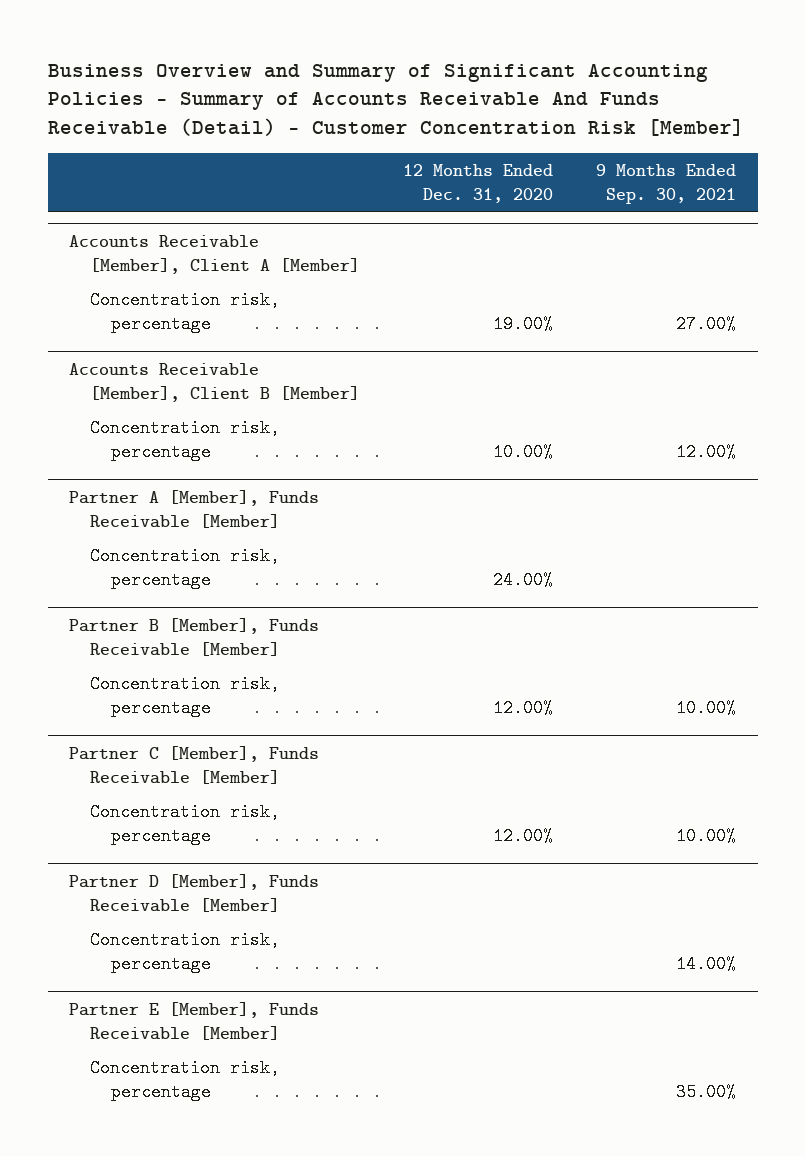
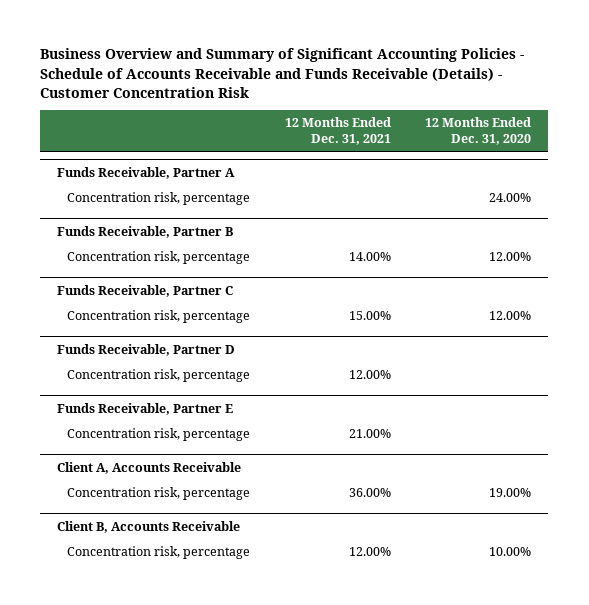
[47,63,744,137] Business Overview and Summary of Significant Accounting Policies - Summary of Accounts Receivable And Funds Receivable (Detail) - Customer Concentration Risk [Member] -> [40,48,525,98] Business Overview and Summary of Significant Accounting Policies - Schedule of Accounts Receivable and Funds Receivable (Details) - Customer Concentration Risk
[596,163,737,204] 9 Months Ended Sep. 30, 2021 -> none
none -> [284,117,391,146] 12 Months Ended Dec. 31, 2021
[69,234,361,274] Accounts Receivable [Member], Client A [Member] -> none
[90,290,281,333] Concentration risk, percentage -> none
[69,362,361,402] Accounts Receivable [Member], Client B [Member] -> none
[90,418,281,461] Concentration risk, percentage -> none
[69,489,320,528] Partner A [Member], Funds Receivable [Member] -> [57,167,236,180] Funds Receivable, Partner A
[69,617,320,656] Partner B [Member], Funds Receivable [Member] -> [57,226,234,239] Funds Receivable, Partner B
[69,745,320,784] Partner C [Member], Funds Receivable [Member] -> [57,285,234,298] Funds Receivable, Partner C
[69,873,320,912] Partner D [Member], Funds Receivable [Member] -> [57,344,236,357] Funds Receivable, Partner D
[69,1001,320,1040] Partner E [Member], Funds Receivable [Member] -> [57,403,234,416] Funds Receivable, Partner E
none -> [57,462,242,475] Client A, Accounts Receivable
none -> [67,487,251,501] Concentration risk, percentage
none -> [57,521,241,534] Client B, Accounts Receivable
none -> [67,546,251,560] Concentration risk, percentage

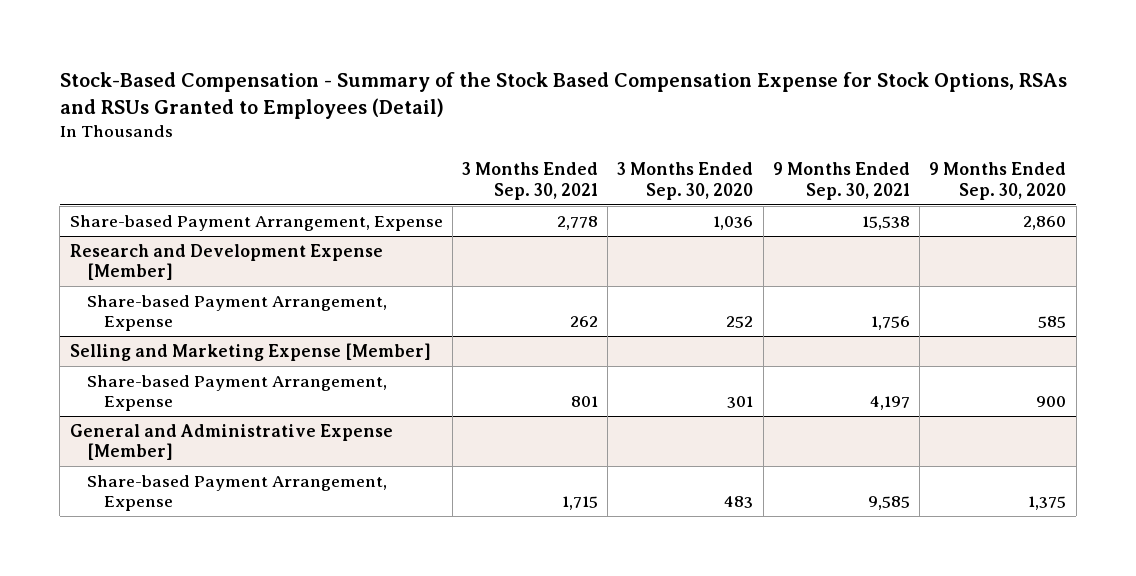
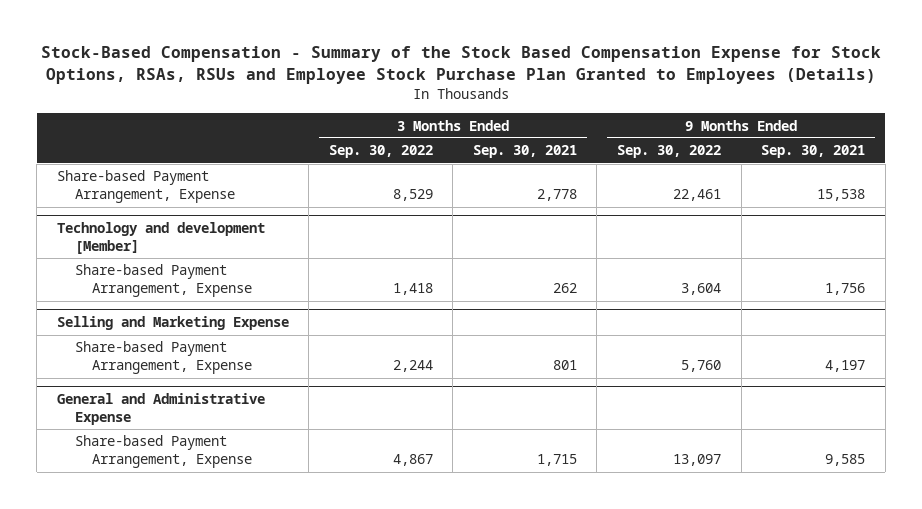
[59,71,1067,119] Stock-Based Compensation - Summary of the Stock Based Compensation Expense for Stock Options, RSAs and RSUs Granted to Employees (Detail) -> [40,46,881,85] Stock-Based Compensation - Summary of the Stock Based Compensation Expense for Stock Options, RSAs, RSUs and Employee Stock Purchase Plan Granted to Employees (Details)
[617,162,754,200] 3 Months Ended Sep. 30, 2020 -> none
[929,162,1067,200] 9 Months Ended Sep. 30, 2020 -> none
none -> [328,145,433,159] Sep. 30, 2022
none -> [617,145,722,159] Sep. 30, 2022
[69,243,383,281] Research and Development Expense [Member] -> [56,222,265,255] Technology and development [Member]
[69,342,431,361] Selling and Marketing Expense [Member] -> [56,316,289,331] Selling and Marketing Expense
[69,423,393,461] General and Administrative Expense [Member] -> [56,393,265,426] General and Administrative Expense

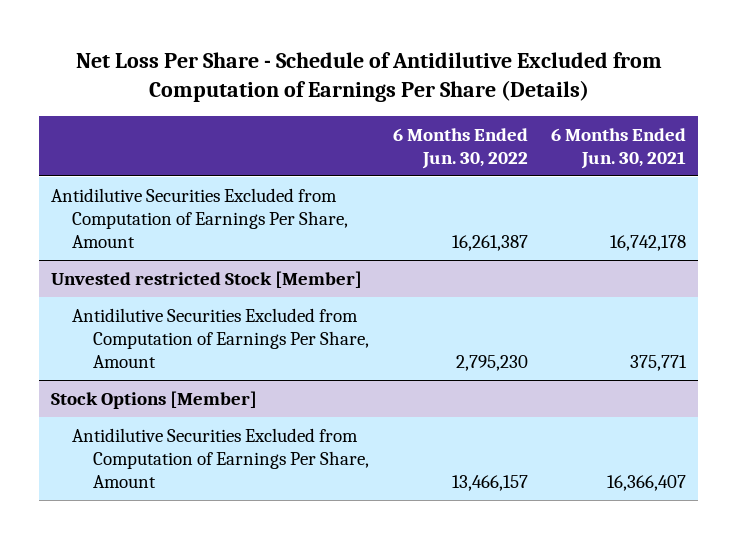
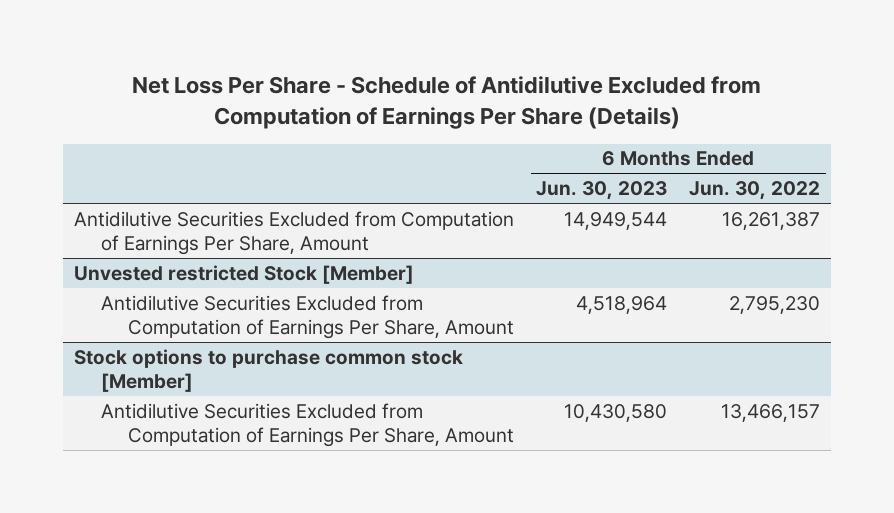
[551,127,687,169] 6 Months Ended Jun. 30, 2021 -> none
none -> [536,181,668,201] Jun. 30, 2023
[50,390,257,409] Stock Options [Member] -> [73,348,463,393] Stock options to purchase common stock [Member]

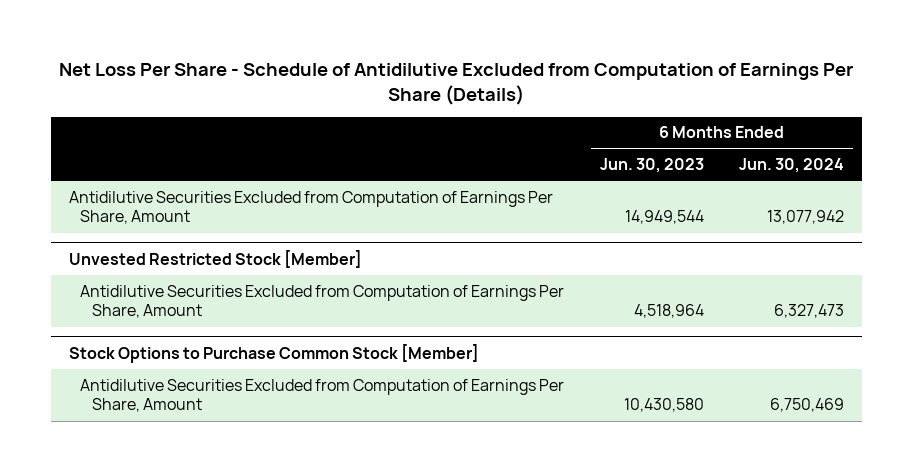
[689,181,821,201] Jun. 30, 2022 -> none
none -> [739,158,845,174] Jun. 30, 2024
[73,264,414,284] Unvested restricted Stock [Member] -> [68,249,362,268] Unvested Restricted Stock [Member]
[73,348,463,393] Stock options to purchase common stock [Member] -> [68,343,479,363] Stock Options to Purchase Common Stock [Member]

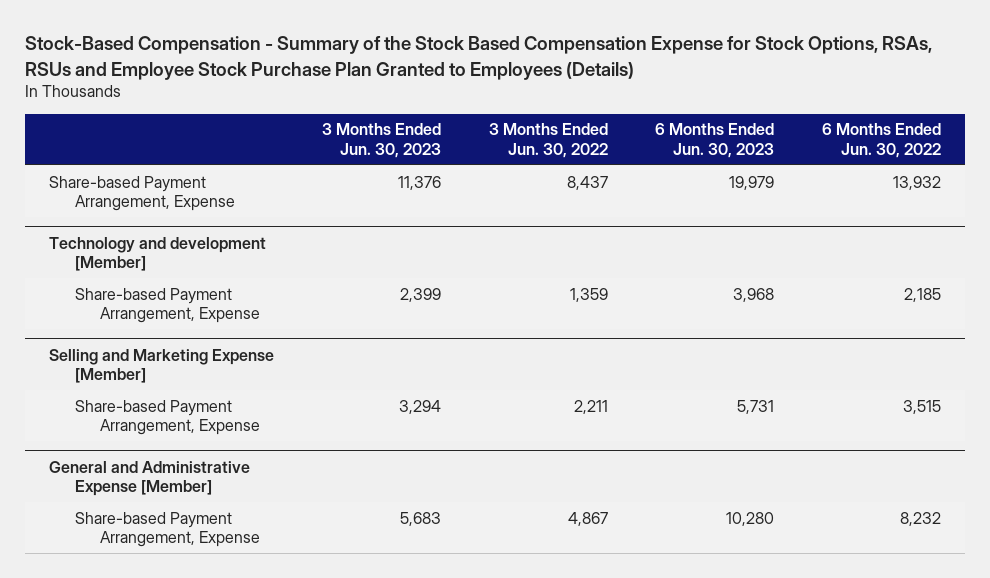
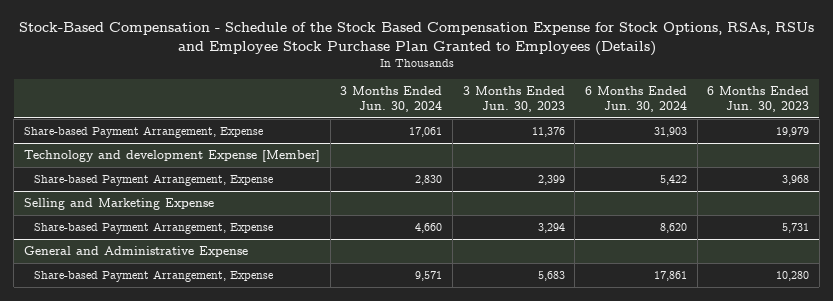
[25,36,933,80] Stock-Based Compensation - Summary of the Stock Based Compensation Expense for Stock Options, RSAs, RSUs and Employee Stock Purchase Plan Granted to Employees (Details) -> [18,22,814,57] Stock-Based Compensation - Schedule of the Stock Based Compensation Expense for Stock Options, RSAs, RSUs and Employee Stock Purchase Plan Granted to Employees (Details)
[488,123,608,158] 3 Months Ended Jun. 30, 2022 -> none
[822,123,942,158] 6 Months Ended Jun. 30, 2022 -> none
none -> [340,86,443,112] 3 Months Ended Jun. 30, 2024
none -> [584,86,687,112] 6 Months Ended Jun. 30, 2024
[49,236,267,271] Technology and development [Member] -> [24,150,321,163] Technology and development Expense [Member]
[49,348,275,383] Selling and Marketing Expense [Member] -> [24,198,215,211] Selling and Marketing Expense
[49,460,251,496] General and Administrative Expense [Member] -> [24,246,249,258] General and Administrative Expense

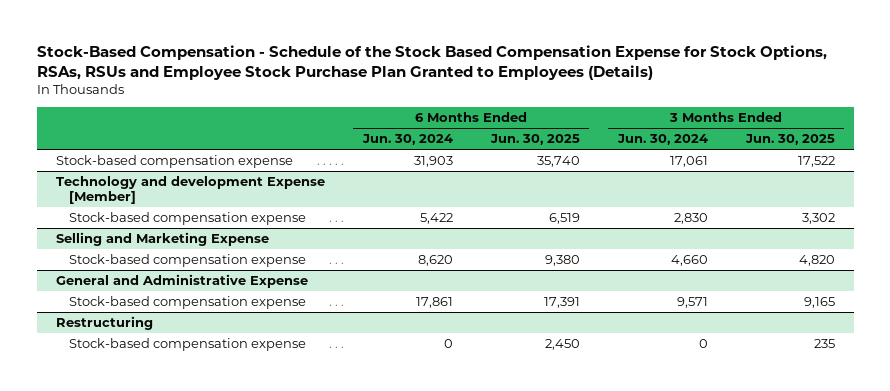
[462,86,565,112] 3 Months Ended Jun. 30, 2023 -> none
[707,86,810,112] 6 Months Ended Jun. 30, 2023 -> none
none -> [489,134,580,146] Jun. 30, 2025
none -> [744,134,835,146] Jun. 30, 2025
[24,126,264,139] Share-based Payment Arrangement, Expense -> [55,155,293,169] Stock-based compensation expense
[33,174,273,187] Share-based Payment Arrangement, Expense -> [69,212,307,226] Stock-based compensation expense
[33,222,273,235] Share-based Payment Arrangement, Expense -> [69,254,307,268] Stock-based compensation expense
[33,270,273,283] Share-based Payment Arrangement, Expense -> [69,296,307,310] Stock-based compensation expense
none -> [55,316,153,331] Restructuring
none -> [69,338,307,352] Stock-based compensation expense

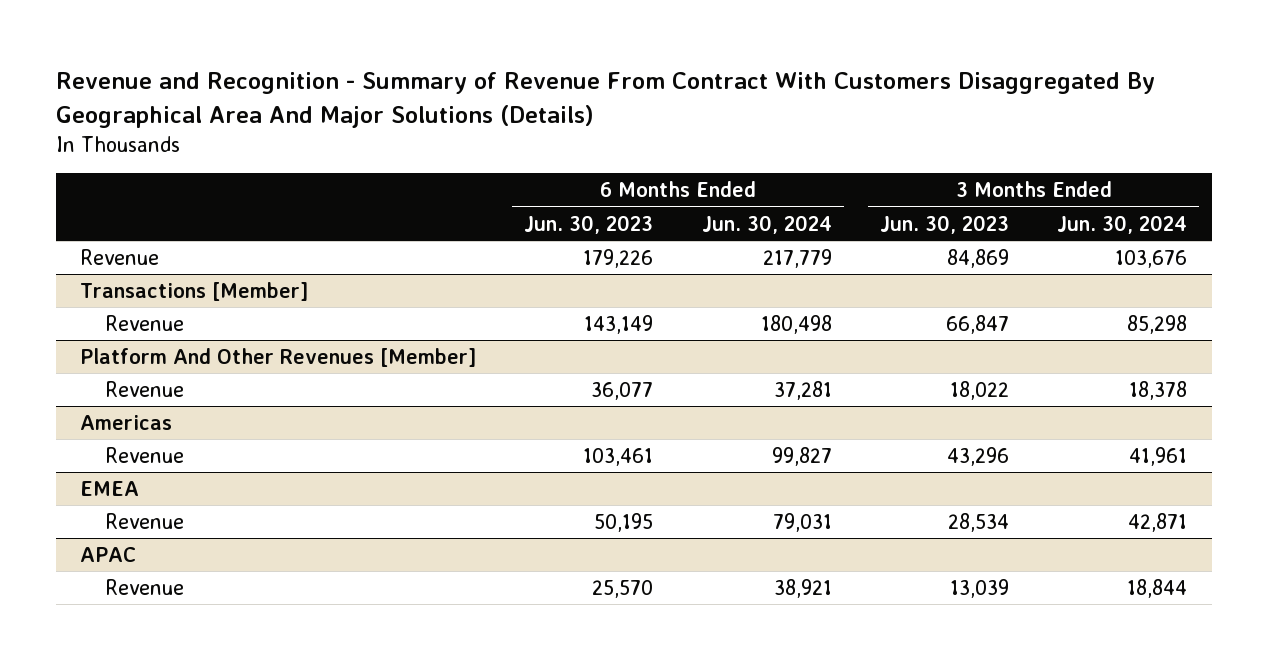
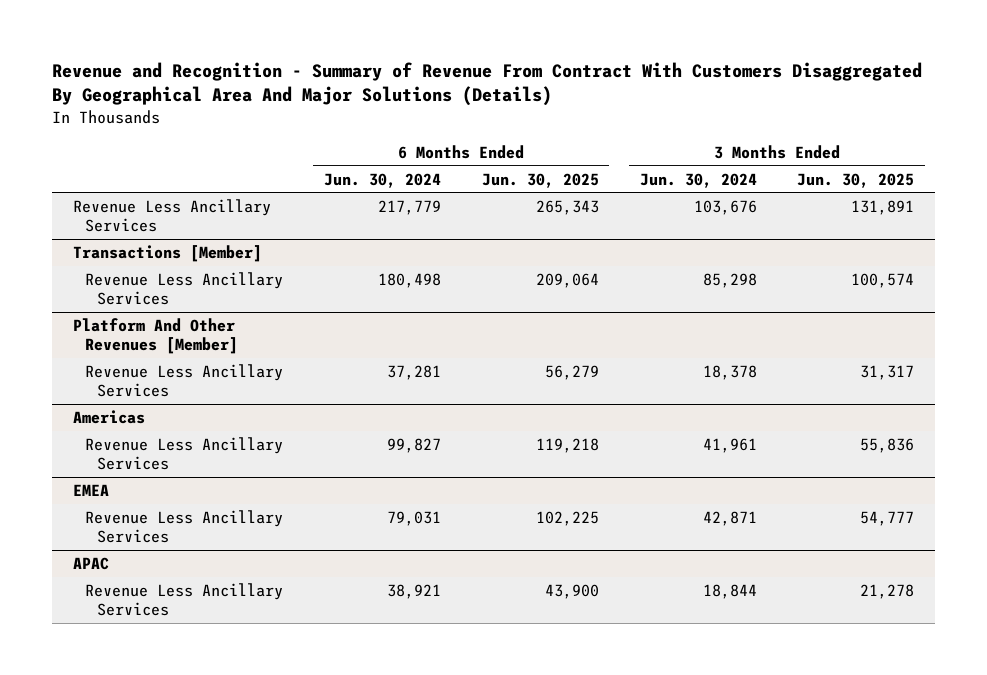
[524,214,654,234] Jun. 30, 2023 -> none
[880,214,1010,234] Jun. 30, 2023 -> none
none -> [481,172,599,188] Jun. 30, 2025
none -> [797,172,915,188] Jun. 30, 2025
[80,249,160,266] Revenue -> [72,198,271,232] Revenue Less Ancillary Services
[104,315,184,332] Revenue -> [84,271,283,305] Revenue Less Ancillary Services
[104,381,184,398] Revenue -> [84,363,283,397] Revenue Less Ancillary Services
[104,447,184,464] Revenue -> [84,436,283,470] Revenue Less Ancillary Services
[104,513,184,530] Revenue -> [84,509,283,543] Revenue Less Ancillary Services
[104,579,184,596] Revenue -> [84,582,283,616] Revenue Less Ancillary Services

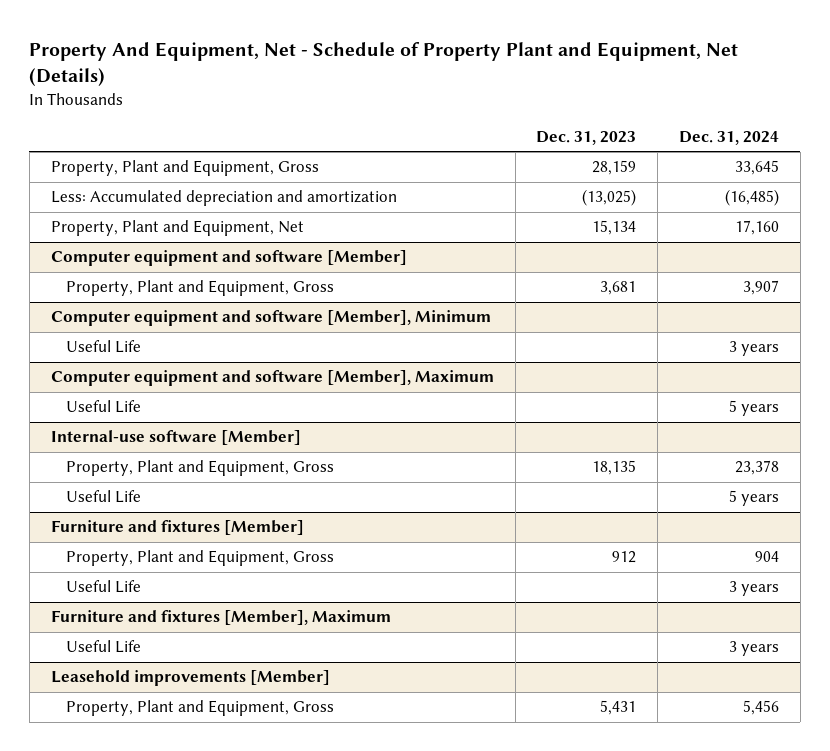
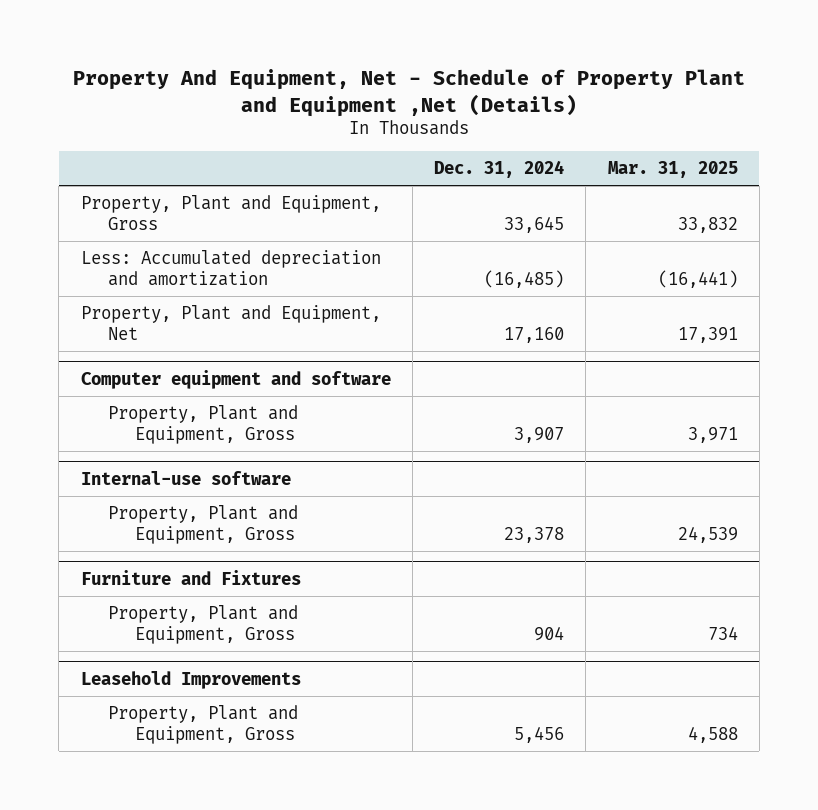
[29,41,739,86] Property And Equipment, Net - Schedule of Property Plant and Equipment, Net (Details) -> [73,69,746,117] Property And Equipment, Net - Schedule of Property Plant and Equipment ,Net (Details)
[536,130,637,145] Dec. 31, 2023 -> none
none -> [607,161,738,179] Mar. 31, 2025
[50,250,407,267] Computer equipment and software [Member] -> [80,369,391,389] Computer equipment and software
[50,310,491,327] Computer equipment and software [Member], Minimum -> none
[66,340,142,354] Useful Life -> none
[50,370,494,387] Computer equipment and software [Member], Maximum -> none
[66,400,142,414] Useful Life -> none
[50,430,301,446] Internal-use software [Member] -> [80,470,291,485] Internal-use software
[66,490,142,504] Useful Life -> none
[50,520,304,536] Furniture and fixtures [Member] -> [80,569,301,585] Furniture and Fixtures
[66,580,142,594] Useful Life -> none
[50,610,391,626] Furniture and fixtures [Member], Maximum -> none
[66,640,142,654] Useful Life -> none
[50,670,330,687] Leasehold improvements [Member] -> [80,670,301,689] Leasehold Improvements

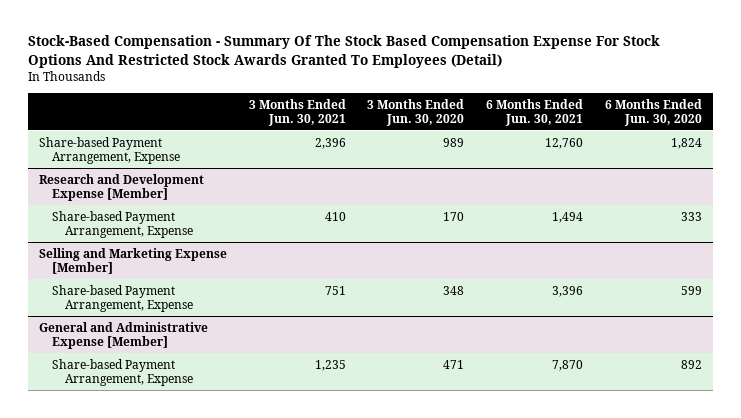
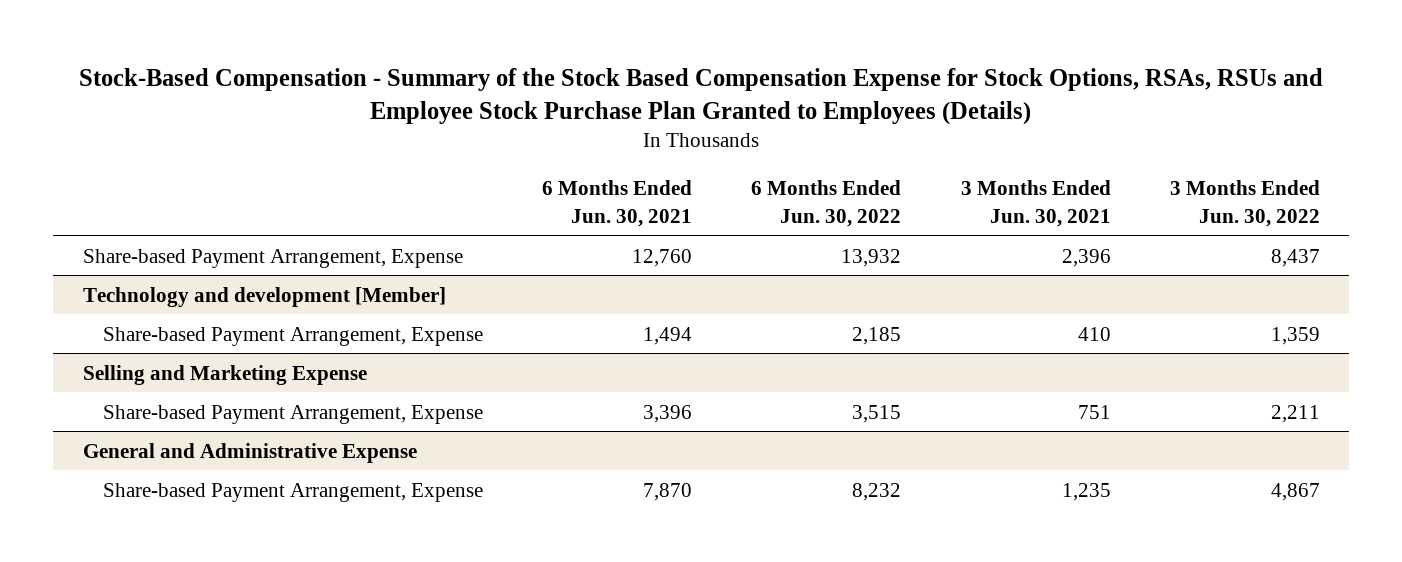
[27,35,660,68] Stock-Based Compensation - Summary Of The Stock Based Compensation Expense For Stock Options And Restricted Stock Awards Granted To Employees (Detail) -> [79,67,1324,125] Stock-Based Compensation - Summary of the Stock Based Compensation Expense for Stock Options, RSAs, RSUs and Employee Stock Purchase Plan Granted to Employees (Details)
[367,98,465,126] 3 Months Ended Jun. 30, 2020 -> none
[605,98,703,126] 6 Months Ended Jun. 30, 2020 -> none
none -> [751,180,902,227] 6 Months Ended Jun. 30, 2022
none -> [1169,180,1320,227] 3 Months Ended Jun. 30, 2022
[38,173,204,201] Research and Development Expense [Member] -> [82,286,446,307] Technology and development [Member]
[38,247,227,274] Selling and Marketing Expense [Member] -> [82,364,367,385] Selling and Marketing Expense
[38,321,208,349] General and Administrative Expense [Member] -> [82,442,417,463] General and Administrative Expense

